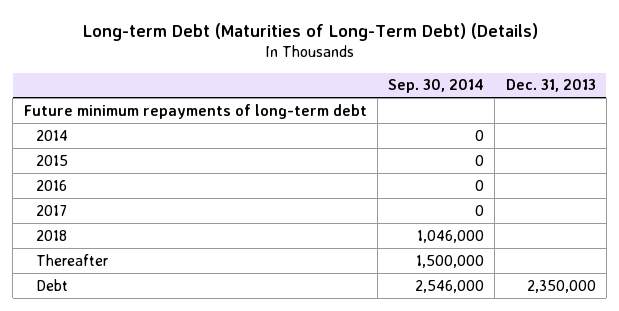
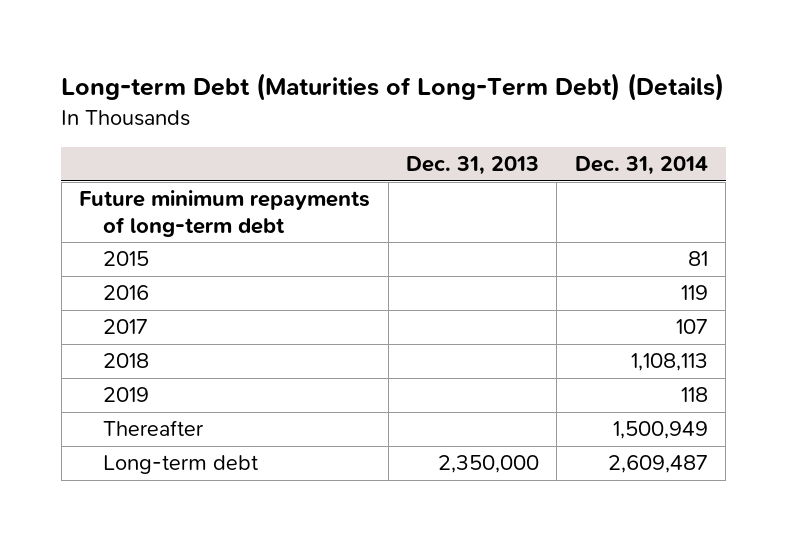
[388,79,485,94] Sep. 30, 2014 -> none
none -> [574,156,708,176] Dec. 31, 2014
[36,129,69,141] 2014 -> none
none -> [103,387,150,403] 2019
[36,278,69,291] Debt -> [103,455,259,475] Long-term debt

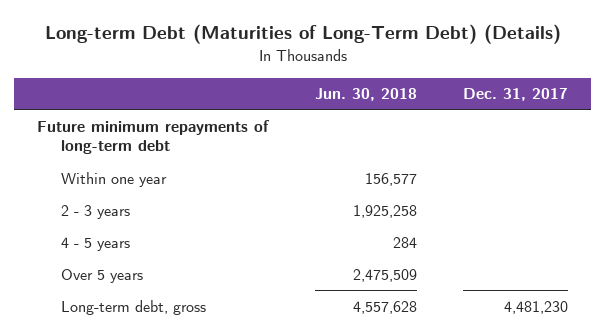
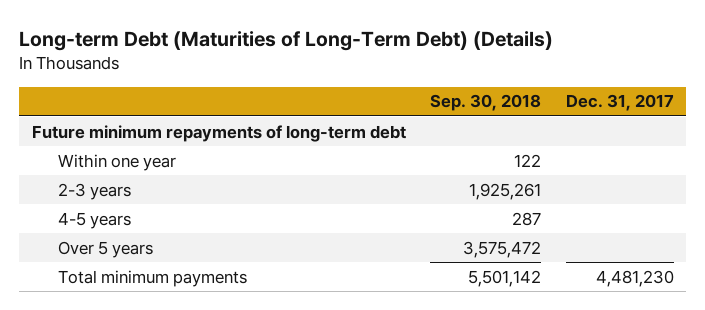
[314,88,417,102] Jun. 30, 2018 -> none
none -> [430,94,542,112] Sep. 30, 2018
[61,204,131,219] 2 - 3 years -> [57,182,131,200] 2-3 years
[61,236,131,251] 4 - 5 years -> [57,211,131,229] 4-5 years
[61,299,207,315] Long-term debt, gross -> [57,269,247,287] Total minimum payments

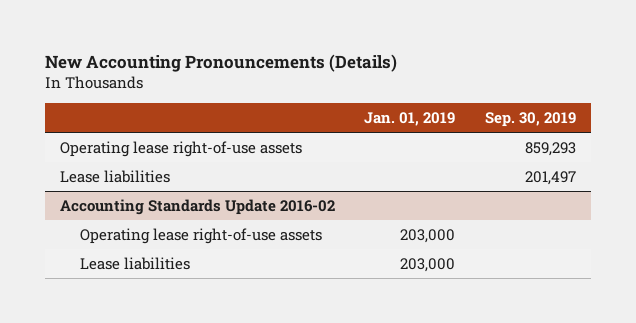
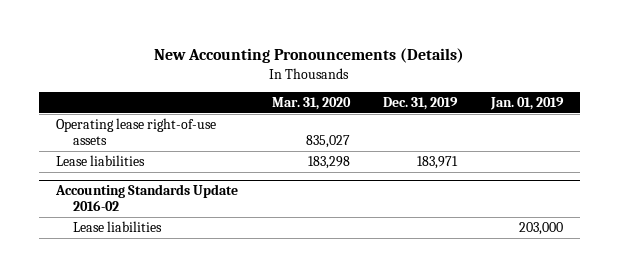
[485,112,577,128] Sep. 30, 2019 -> none
none -> [271,97,351,111] Mar. 31, 2020
none -> [383,97,459,111] Dec. 31, 2019
[79,227,322,244] Operating lease right-of-use assets -> none

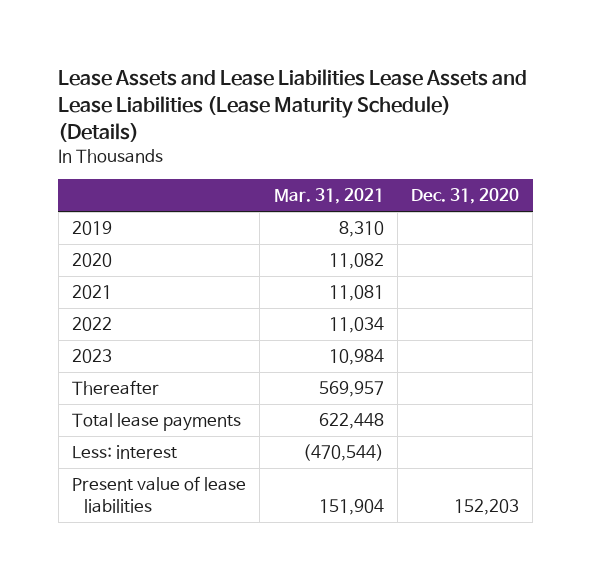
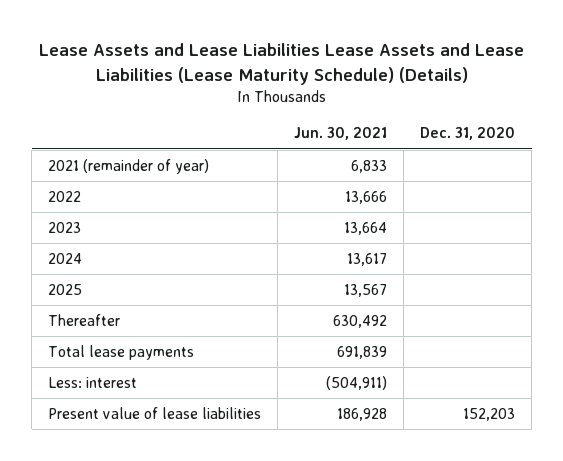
[273,188,384,205] Mar. 31, 2021 -> none
none -> [294,127,388,141] Jun. 30, 2021
[72,253,113,268] 2020 -> none
[72,285,113,300] 2021 -> none
[72,221,113,236] 2019 -> [48,158,210,174] 2021 (remainder of year)
none -> [48,252,83,264] 2024
none -> [48,283,83,295] 2025

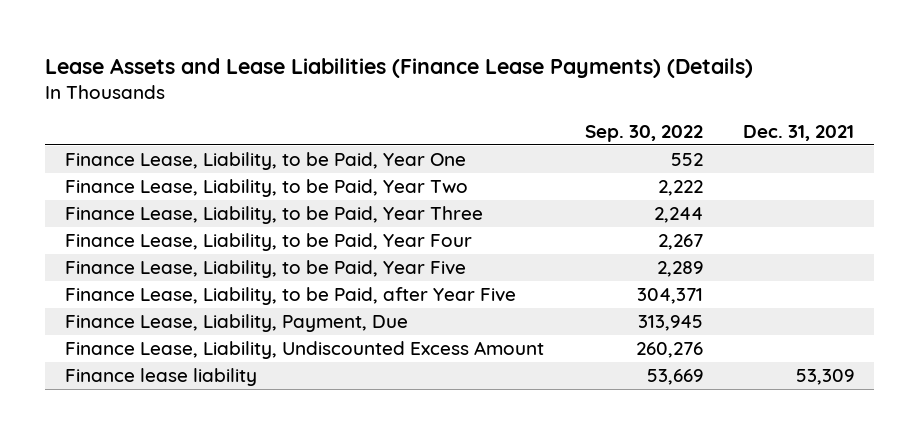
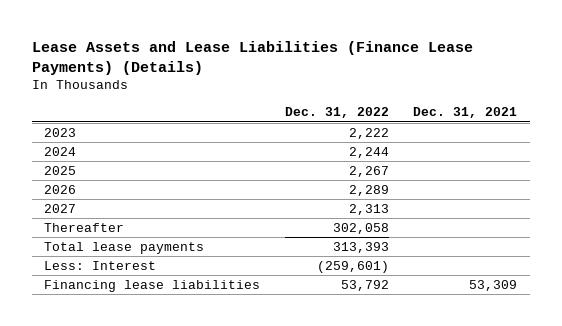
[584,125,703,143] Sep. 30, 2022 -> none
none -> [284,107,389,119] Dec. 31, 2022
[64,151,466,170] Finance Lease, Liability, to be Paid, Year One -> [44,127,77,137] 2023
[64,178,468,197] Finance Lease, Liability, to be Paid, Year Two -> [44,146,77,156] 2024
[64,205,483,224] Finance Lease, Liability, to be Paid, Year Three -> [44,165,77,175] 2025
[64,232,472,251] Finance Lease, Liability, to be Paid, Year Four -> [44,184,77,194] 2026
[64,259,466,278] Finance Lease, Liability, to be Paid, Year Five -> [44,203,77,213] 2027
[64,286,516,305] Finance Lease, Liability, to be Paid, after Year Five -> [44,222,125,232] Thereafter
[64,313,408,332] Finance Lease, Liability, Payment, Due -> [44,241,205,254] Total lease payments
[64,340,544,359] Finance Lease, Liability, Undiscounted Excess Amount -> [44,260,157,270] Less: Interest
[64,367,257,386] Finance lease liability -> [44,279,261,292] Financing lease liabilities

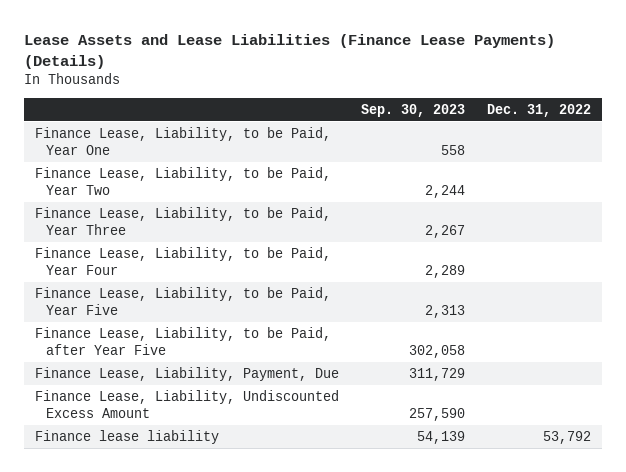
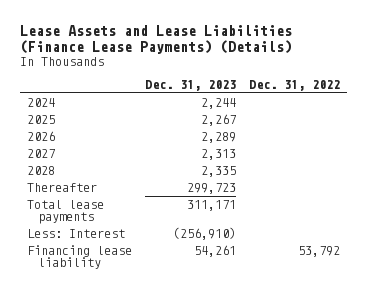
[361,103,466,117] Sep. 30, 2023 -> none
none -> [144,80,236,92] Dec. 31, 2023
[35,126,332,156] Finance Lease, Liability, to be Paid, Year One -> [26,98,55,108] 2024
[35,166,332,196] Finance Lease, Liability, to be Paid, Year Two -> [26,115,55,125] 2025
[35,206,332,236] Finance Lease, Liability, to be Paid, Year Three -> [26,131,55,142] 2026
[35,246,332,276] Finance Lease, Liability, to be Paid, Year Four -> [26,149,55,159] 2027
[35,286,332,316] Finance Lease, Liability, to be Paid, Year Five -> [26,166,55,176] 2028
[35,326,332,356] Finance Lease, Liability, to be Paid, after Year Five -> [26,183,97,193] Thereafter
[35,366,340,381] Finance Lease, Liability, Payment, Due -> [26,200,104,225] Total lease payments
[35,389,340,419] Finance Lease, Liability, Undiscounted Excess Amount -> [26,229,125,239] Less: Interest
[35,429,220,444] Finance lease liability -> [26,245,132,270] Financing lease liability

